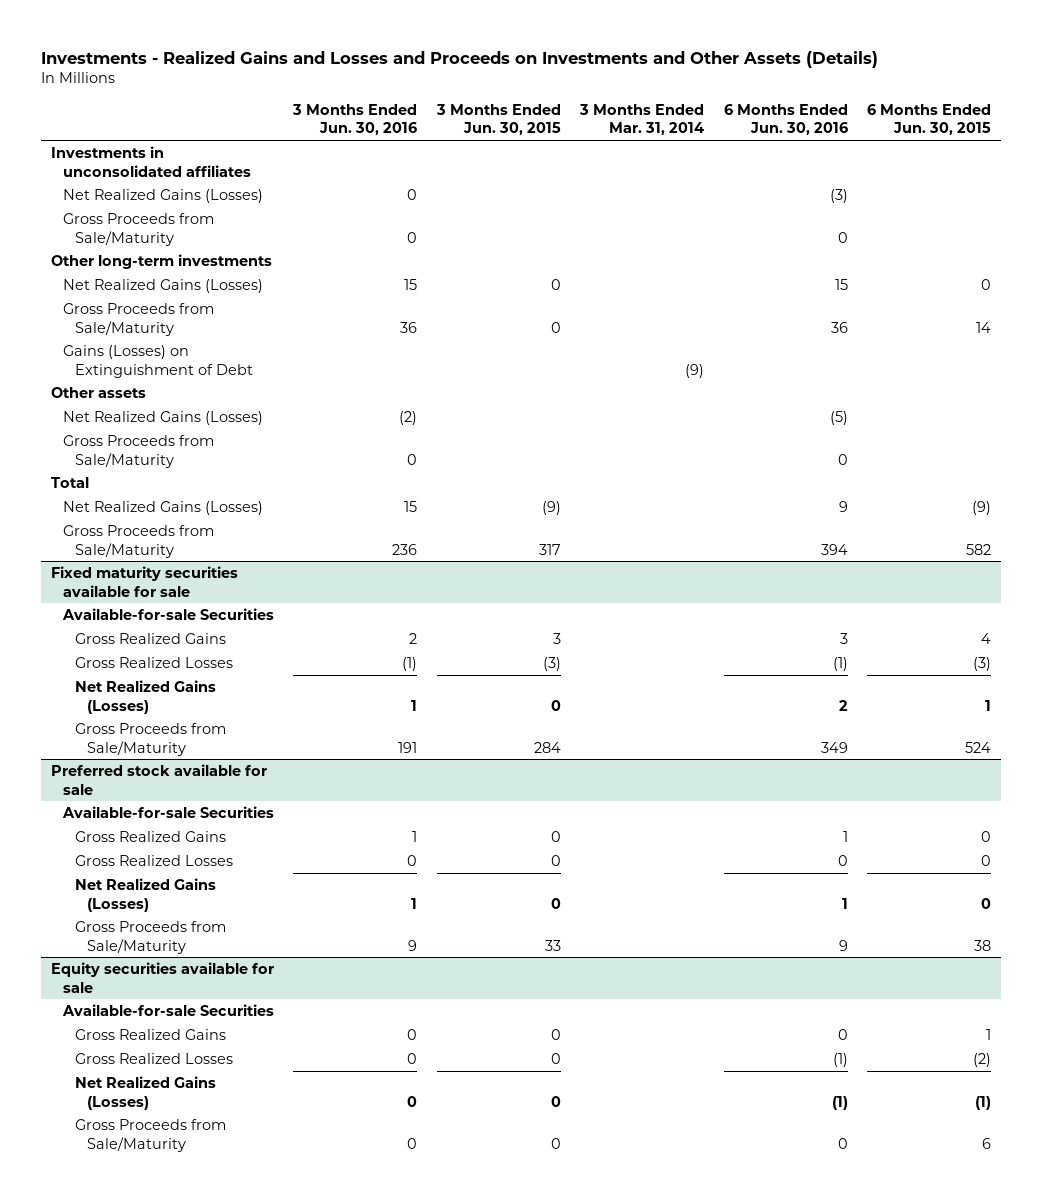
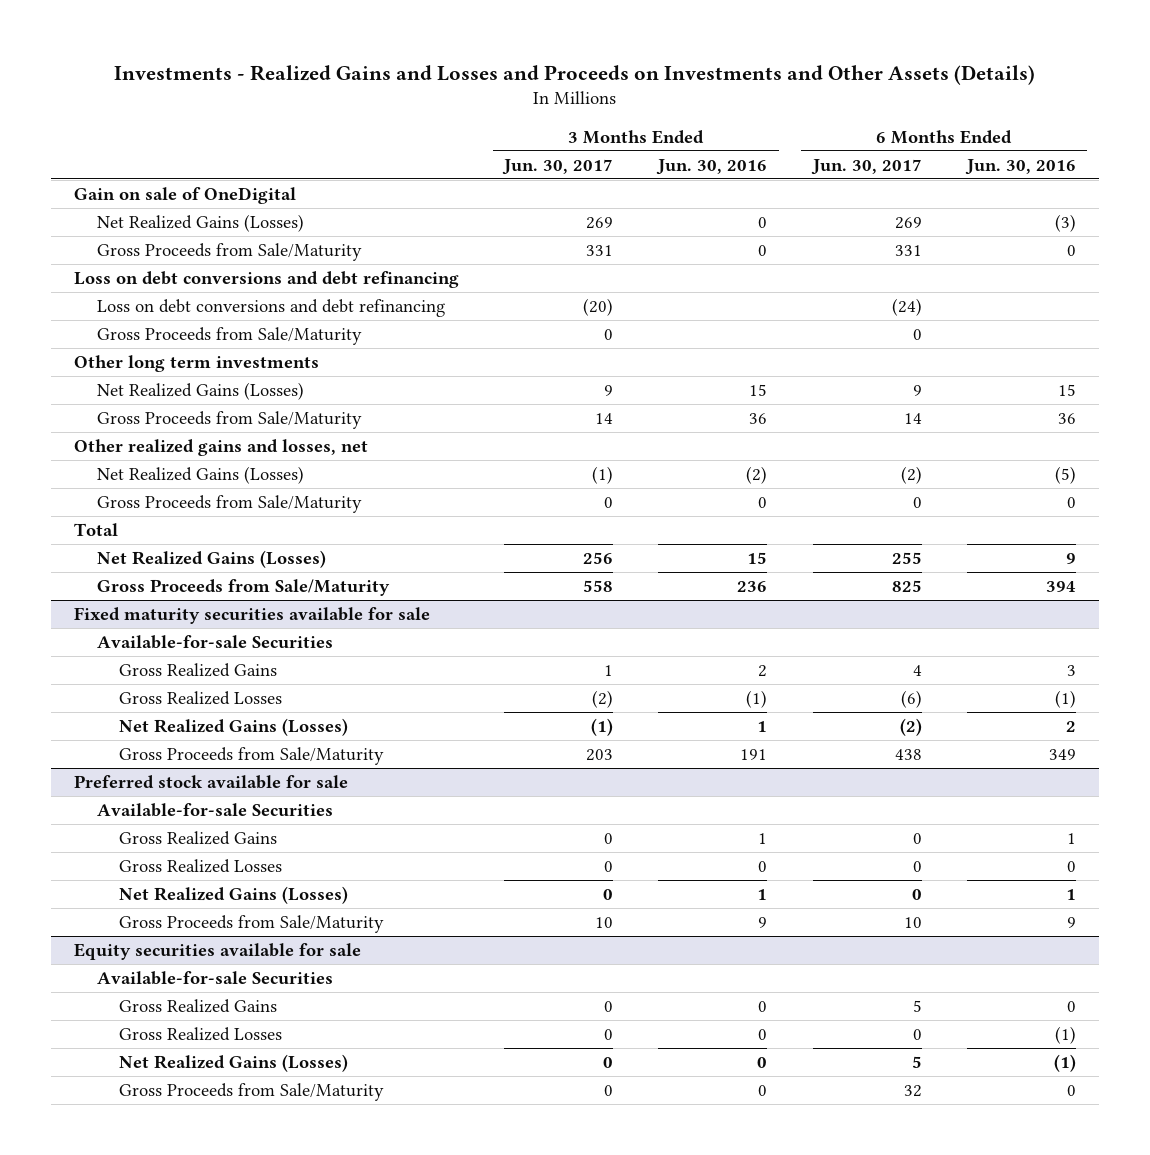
[435,103,561,136] 3 Months Ended Jun. 30, 2015 -> none
[579,103,705,136] 3 Months Ended Mar. 31, 2014 -> none
[867,103,992,136] 6 Months Ended Jun. 30, 2015 -> none
none -> [502,158,614,175] Jun. 30, 2017
none -> [810,158,922,175] Jun. 30, 2017
[51,145,252,177] Investments in unconsolidated affiliates -> [73,186,296,204] Gain on sale of OneDigital
none -> [73,270,459,288] Loss on debt conversions and debt refinancing
none -> [96,298,445,317] Loss on debt conversions and debt refinancing
none -> [96,326,362,345] Gross Proceeds from Sale/Maturity
[51,253,273,269] Other long-term investments -> [73,354,319,372] Other long term investments
[63,344,254,378] Gains (Losses) on Extinguishment of Debt -> none
[51,386,147,398] Other assets -> [73,438,368,456] Other realized gains and losses, net

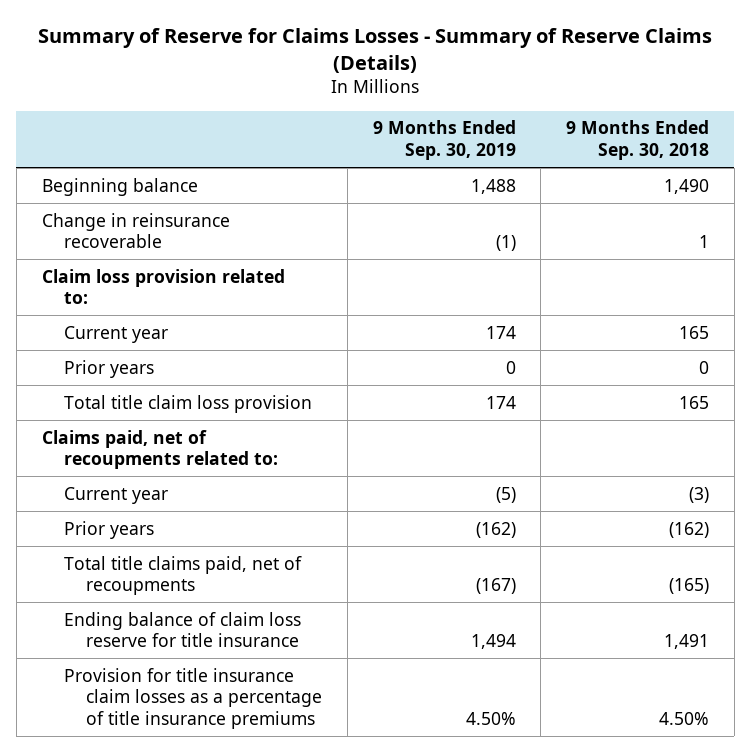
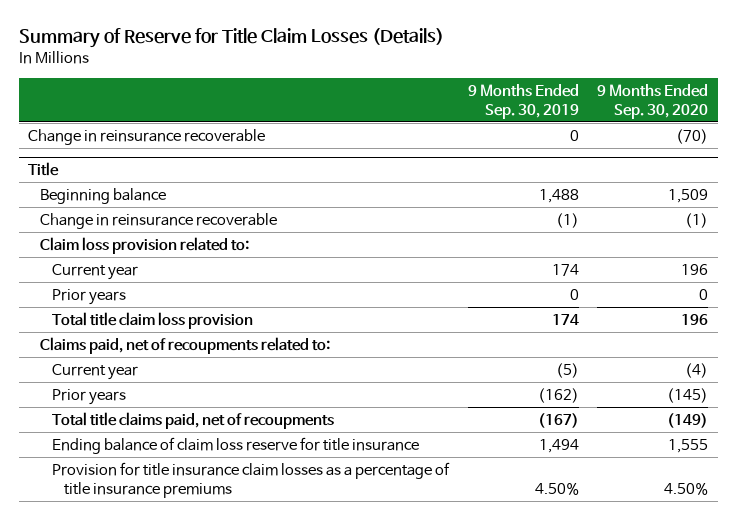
[38,28,713,74] Summary of Reserve for Claims Losses - Summary of Reserve Claims (Details) -> [18,28,444,49] Summary of Reserve for Title Claim Losses (Details)
[565,120,709,160] 9 Months Ended Sep. 30, 2018 -> none
none -> [597,83,709,119] 9 Months Ended Sep. 30, 2020
none -> [28,128,266,145] Change in reinsurance recoverable
none -> [28,162,60,177] Title

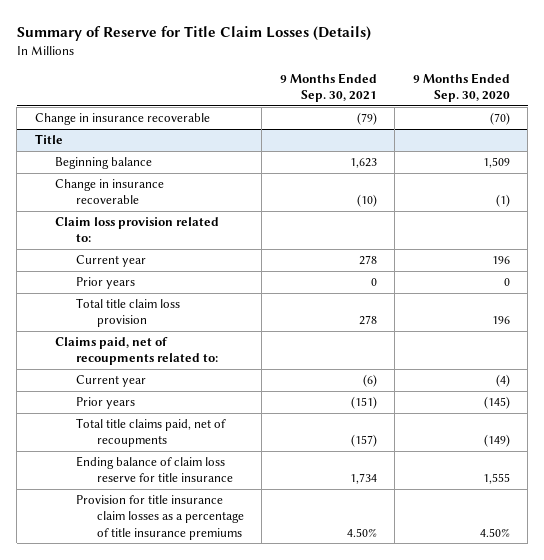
[467,83,579,119] 9 Months Ended Sep. 30, 2019 -> none
none -> [279,72,377,103] 9 Months Ended Sep. 30, 2021
[28,128,266,145] Change in reinsurance recoverable -> [34,113,210,126] Change in insurance recoverable
[40,212,278,229] Change in reinsurance recoverable -> [55,179,165,205] Change in insurance recoverable

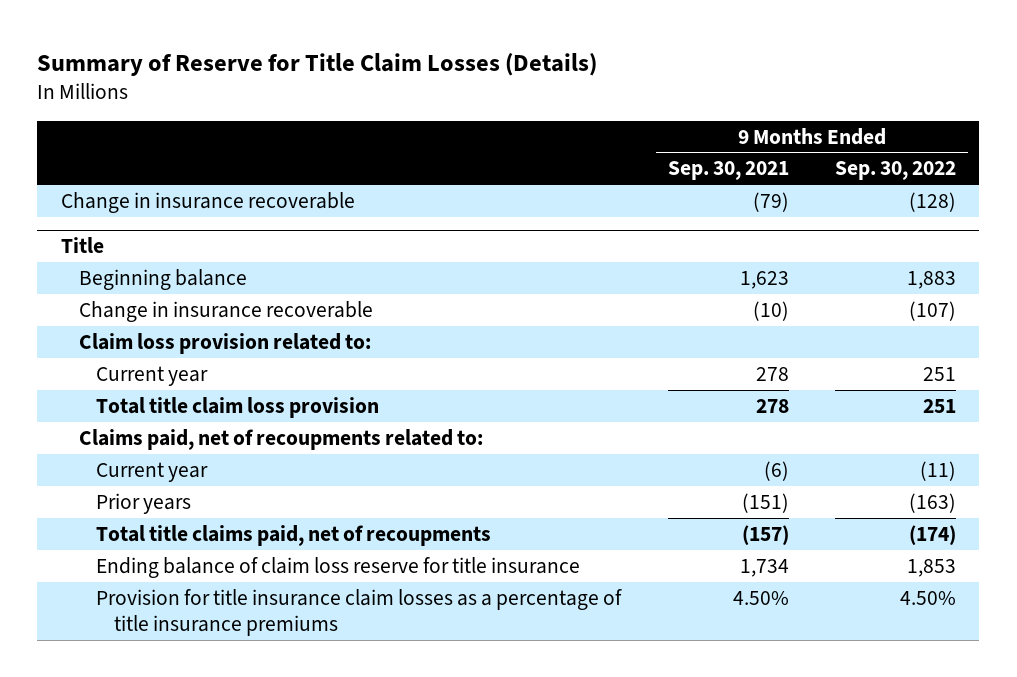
[412,72,510,103] 9 Months Ended Sep. 30, 2020 -> none
none -> [835,161,957,181] Sep. 30, 2022
[76,277,136,290] Prior years -> none

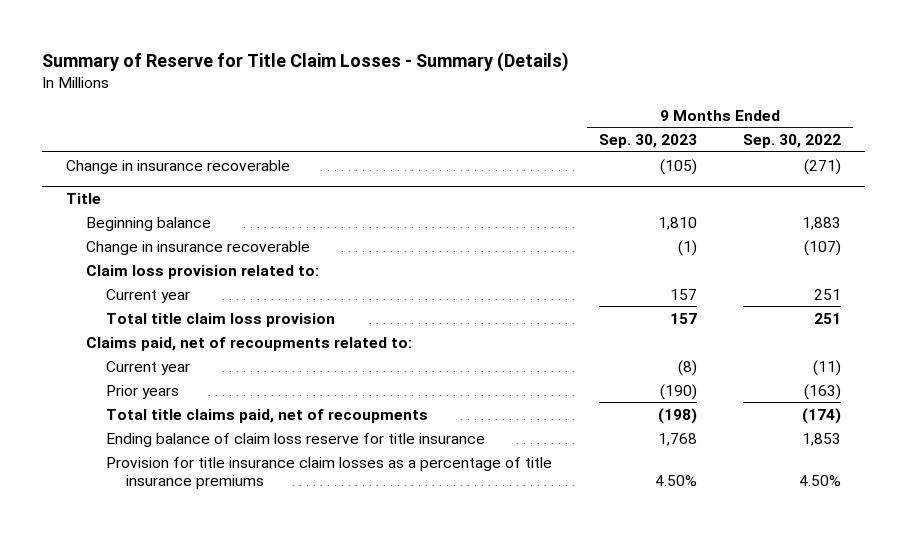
[37,52,598,76] Summary of Reserve for Title Claim Losses (Details) -> [42,51,570,72] Summary of Reserve for Title Claim Losses - Summary (Details)
[667,161,789,181] Sep. 30, 2021 -> none
none -> [598,134,697,149] Sep. 30, 2023
[909,191,957,212] (128) -> [804,158,842,175] (271)

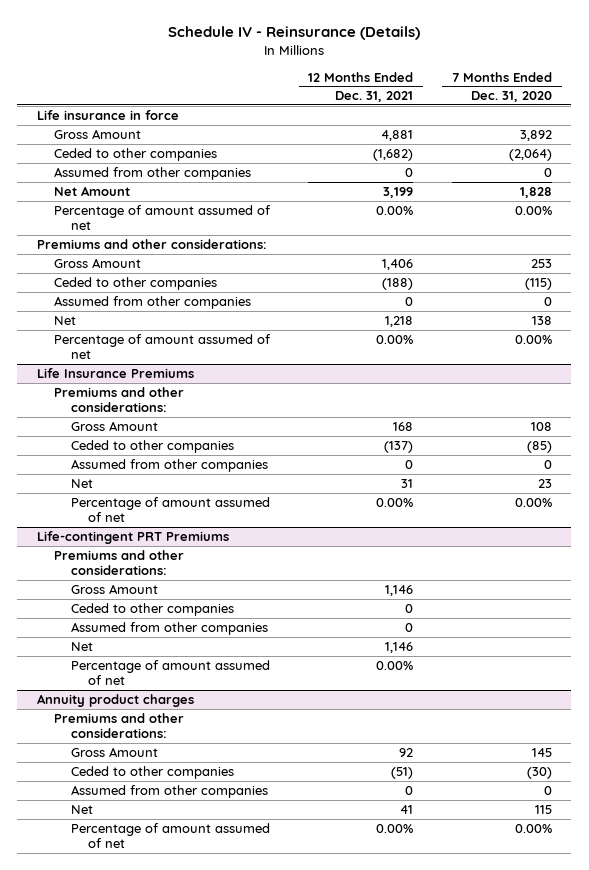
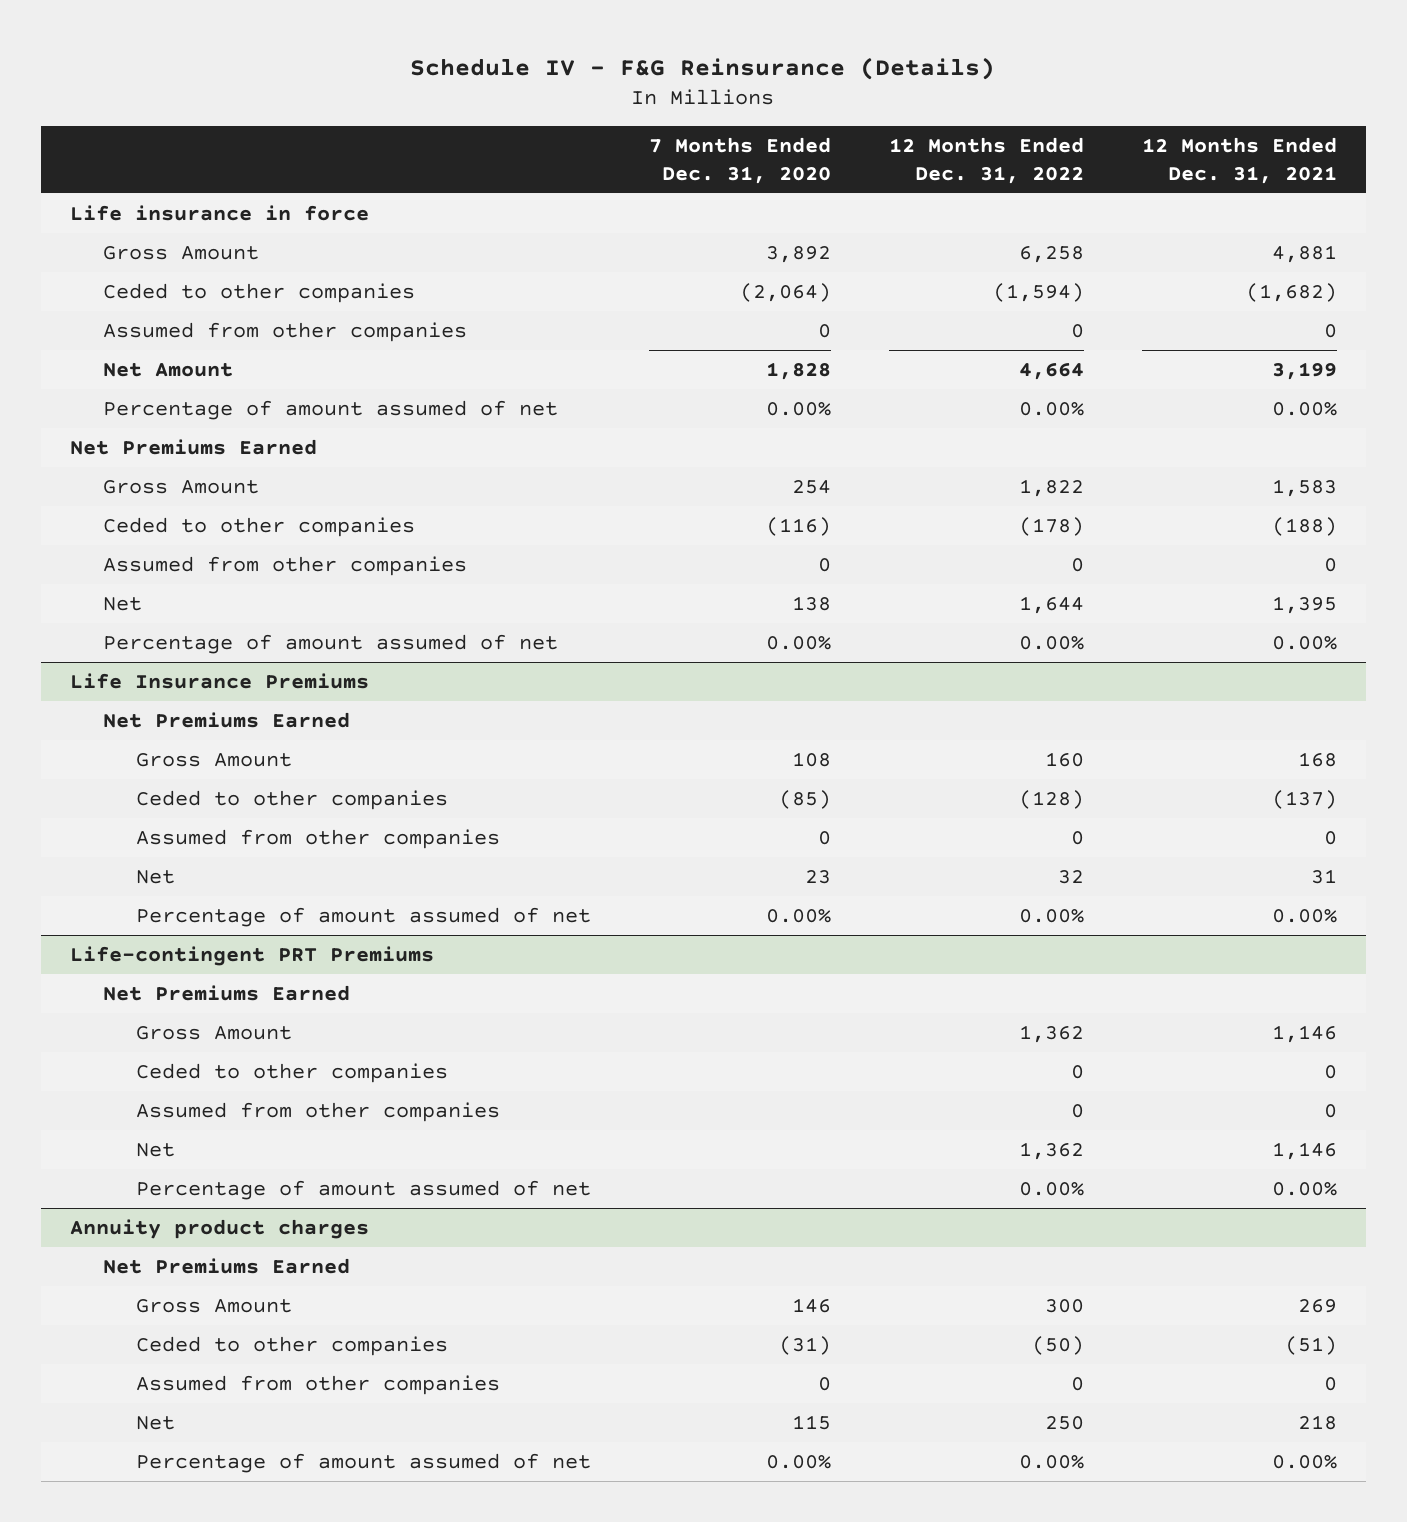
[168,26,421,41] Schedule IV - Reinsurance (Details) -> [410,56,996,80] Schedule IV - F&G Reinsurance (Details)
none -> [888,137,1084,184] 12 Months Ended Dec. 31, 2022
[36,238,267,249] Premiums and other considerations: -> [70,439,318,456] Net Premiums Earned
[382,258,414,270] 1,406 -> [1271,479,1337,498] 1,583
[530,258,552,268] 253 -> [791,480,831,495] 254
[524,277,552,290] (115) -> [765,517,831,537] (116)
[385,315,414,327] 1,218 -> [1271,596,1337,615] 1,395
[53,386,184,413] Premiums and other considerations: -> [103,712,351,729] Net Premiums Earned
[53,549,184,576] Premiums and other considerations: -> [103,985,351,1002] Net Premiums Earned
[53,712,184,739] Premiums and other considerations: -> [103,1258,351,1275] Net Premiums Earned
[399,747,414,757] 92 -> [1297,1299,1337,1314] 269
[531,747,552,757] 145 -> [791,1298,831,1314] 146
[526,766,552,779] (30) -> [778,1336,831,1356] (31)
[400,804,414,814] 41 -> [1297,1415,1337,1431] 218

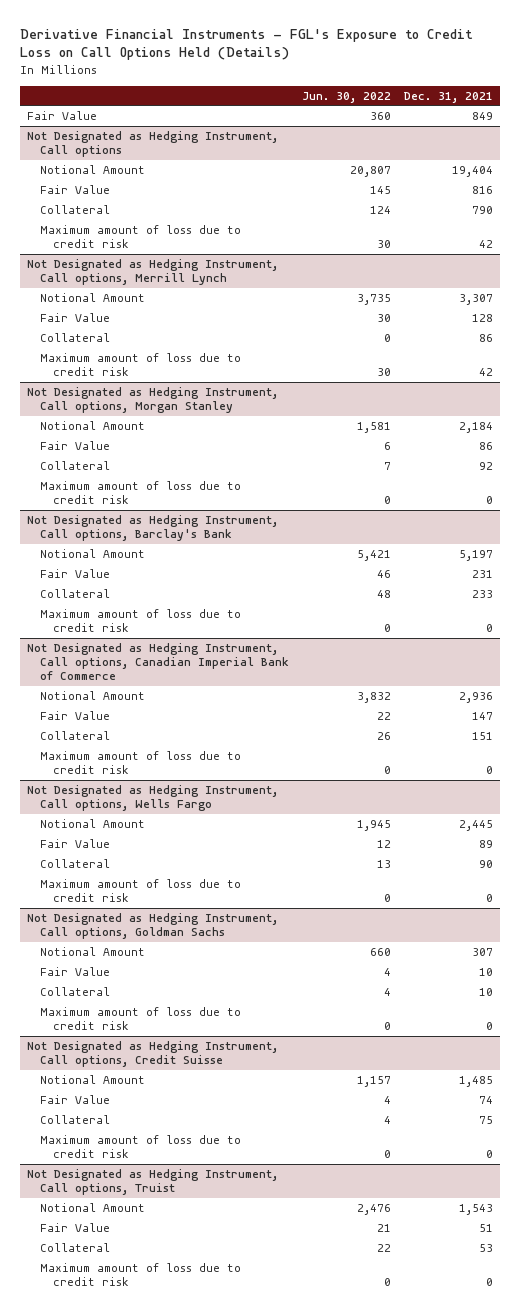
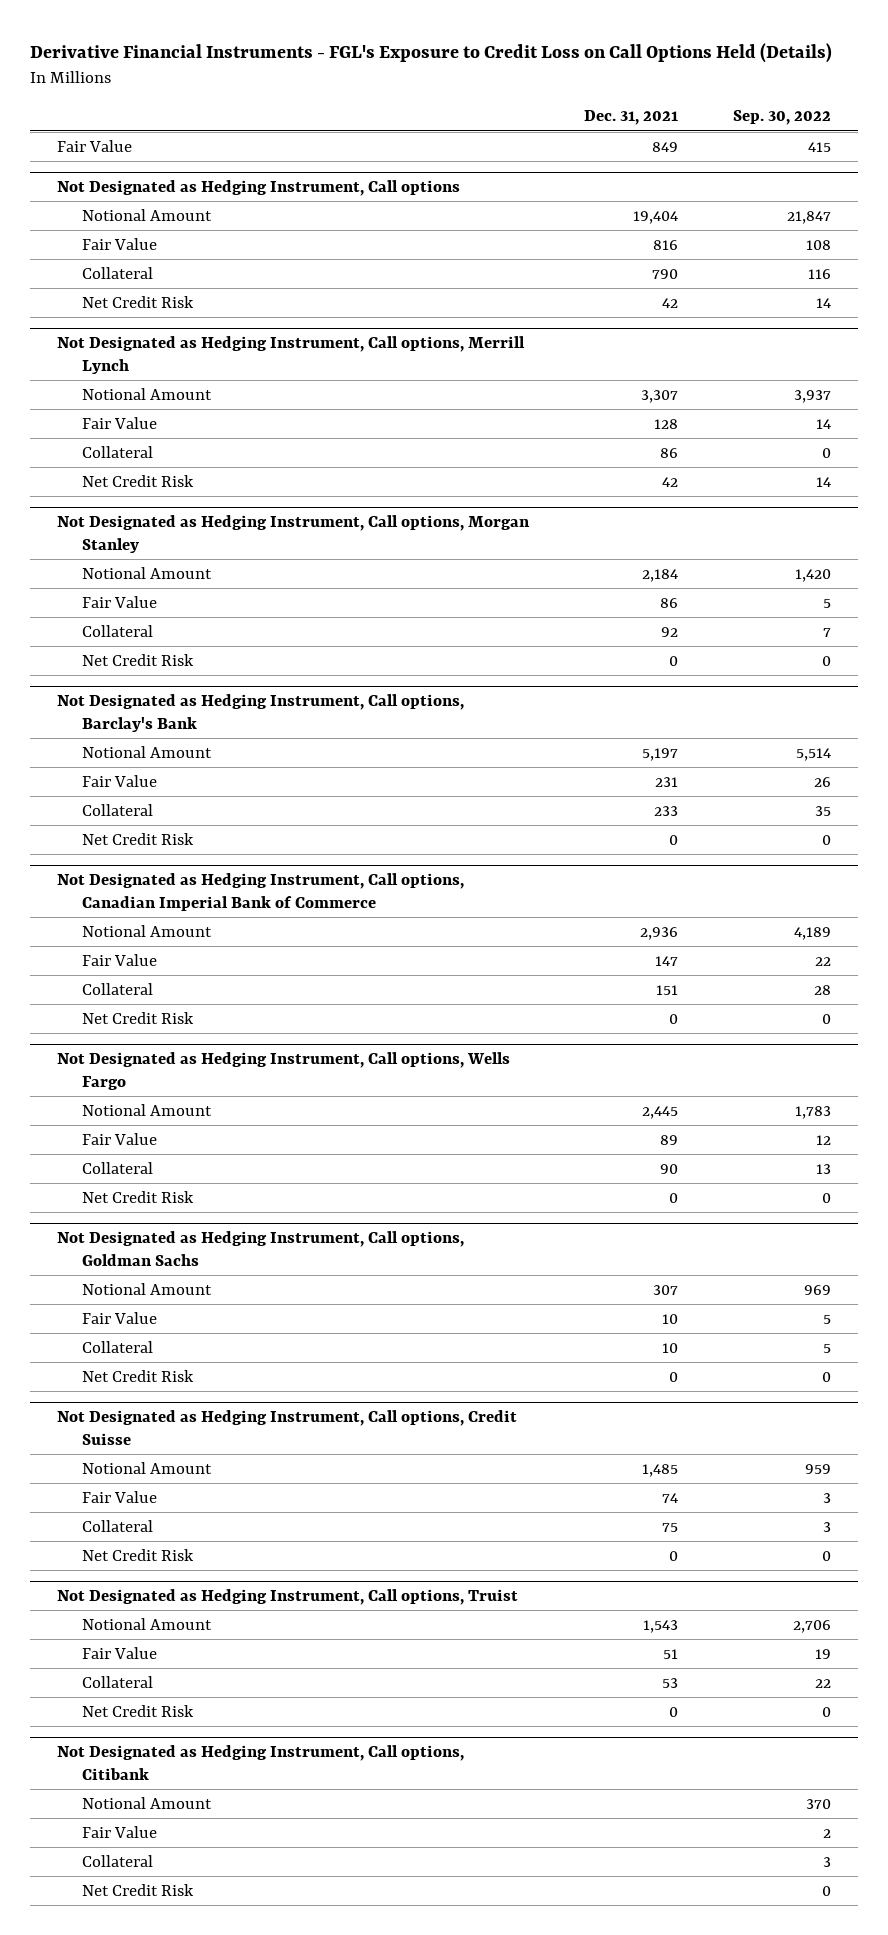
[301,91,391,103] Jun. 30, 2022 -> none
none -> [732,110,831,126] Sep. 30, 2022
[39,225,241,249] Maximum amount of loss due to credit risk -> [81,295,194,308] Net Credit Risk
[39,353,241,377] Maximum amount of loss due to credit risk -> [81,474,194,487] Net Credit Risk
[39,481,241,505] Maximum amount of loss due to credit risk -> [81,653,194,666] Net Credit Risk
[39,609,241,633] Maximum amount of loss due to credit risk -> [81,832,194,845] Net Credit Risk
[39,751,241,775] Maximum amount of loss due to credit risk -> [81,1011,194,1024] Net Credit Risk
[39,879,241,903] Maximum amount of loss due to credit risk -> [81,1190,194,1203] Net Credit Risk
[39,1007,241,1031] Maximum amount of loss due to credit risk -> [81,1369,194,1382] Net Credit Risk
[39,1135,241,1159] Maximum amount of loss due to credit risk -> [81,1548,194,1561] Net Credit Risk
[39,1263,241,1287] Maximum amount of loss due to credit risk -> [81,1704,194,1717] Net Credit Risk
none -> [57,1745,465,1781] Not Designated as Hedging Instrument, Call options, Citibank
none -> [81,1796,212,1809] Notional Amount
none -> [81,1825,157,1838] Fair Value
none -> [81,1854,153,1867] Collateral
none -> [81,1883,194,1896] Net Credit Risk

